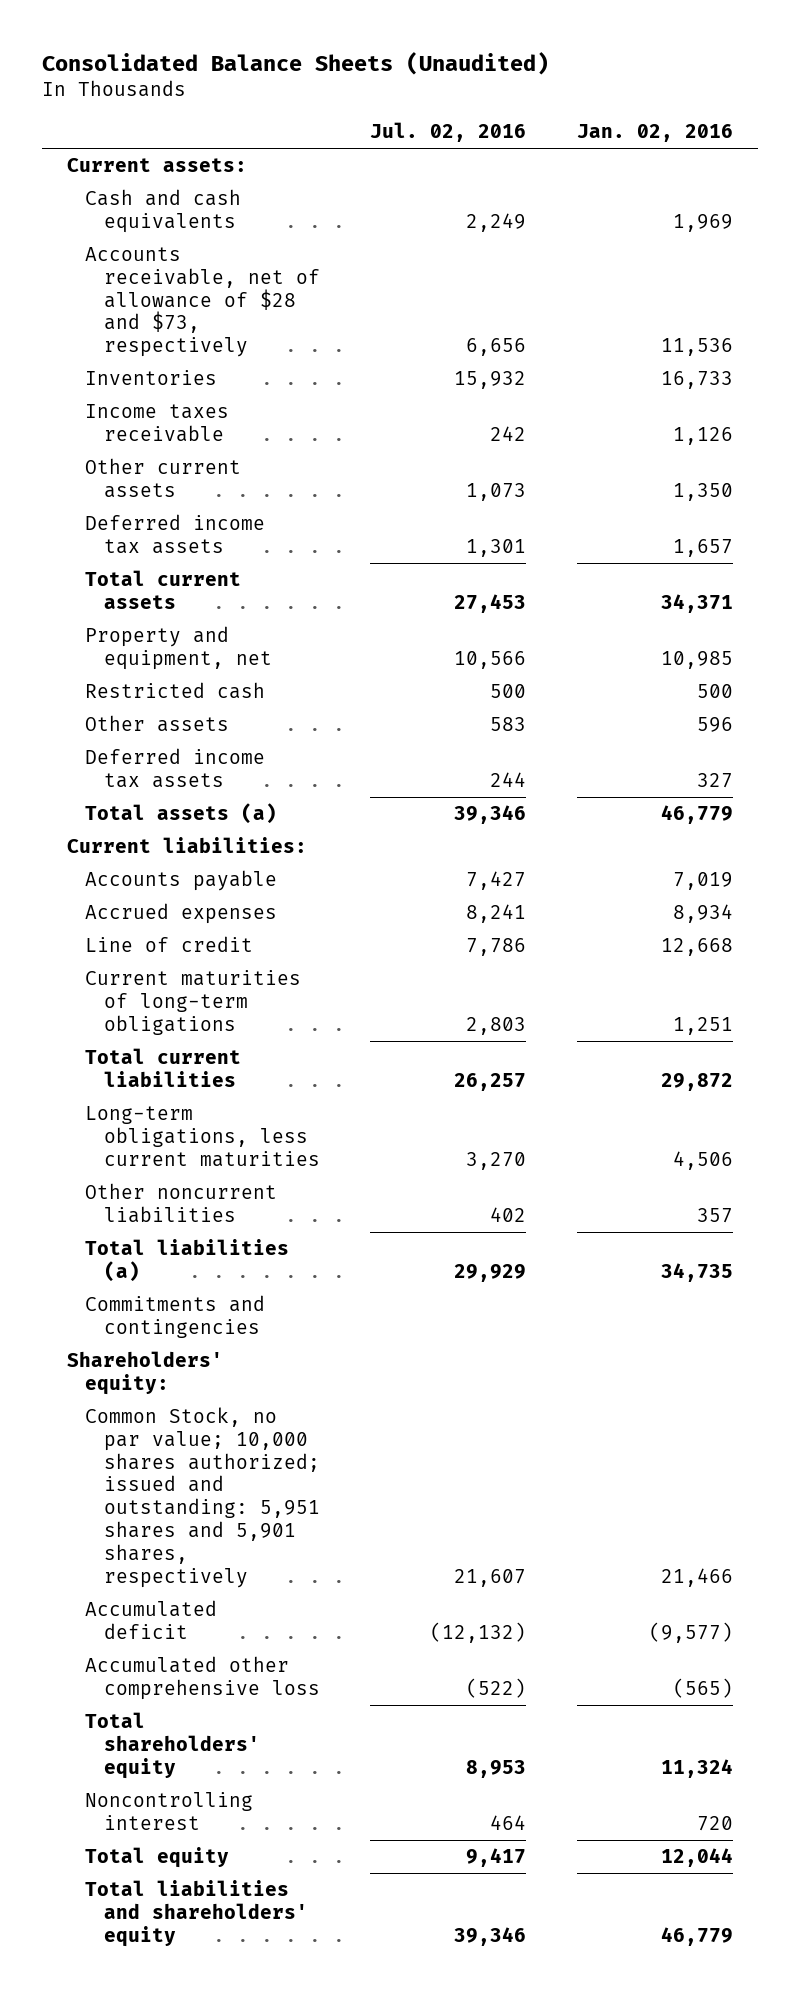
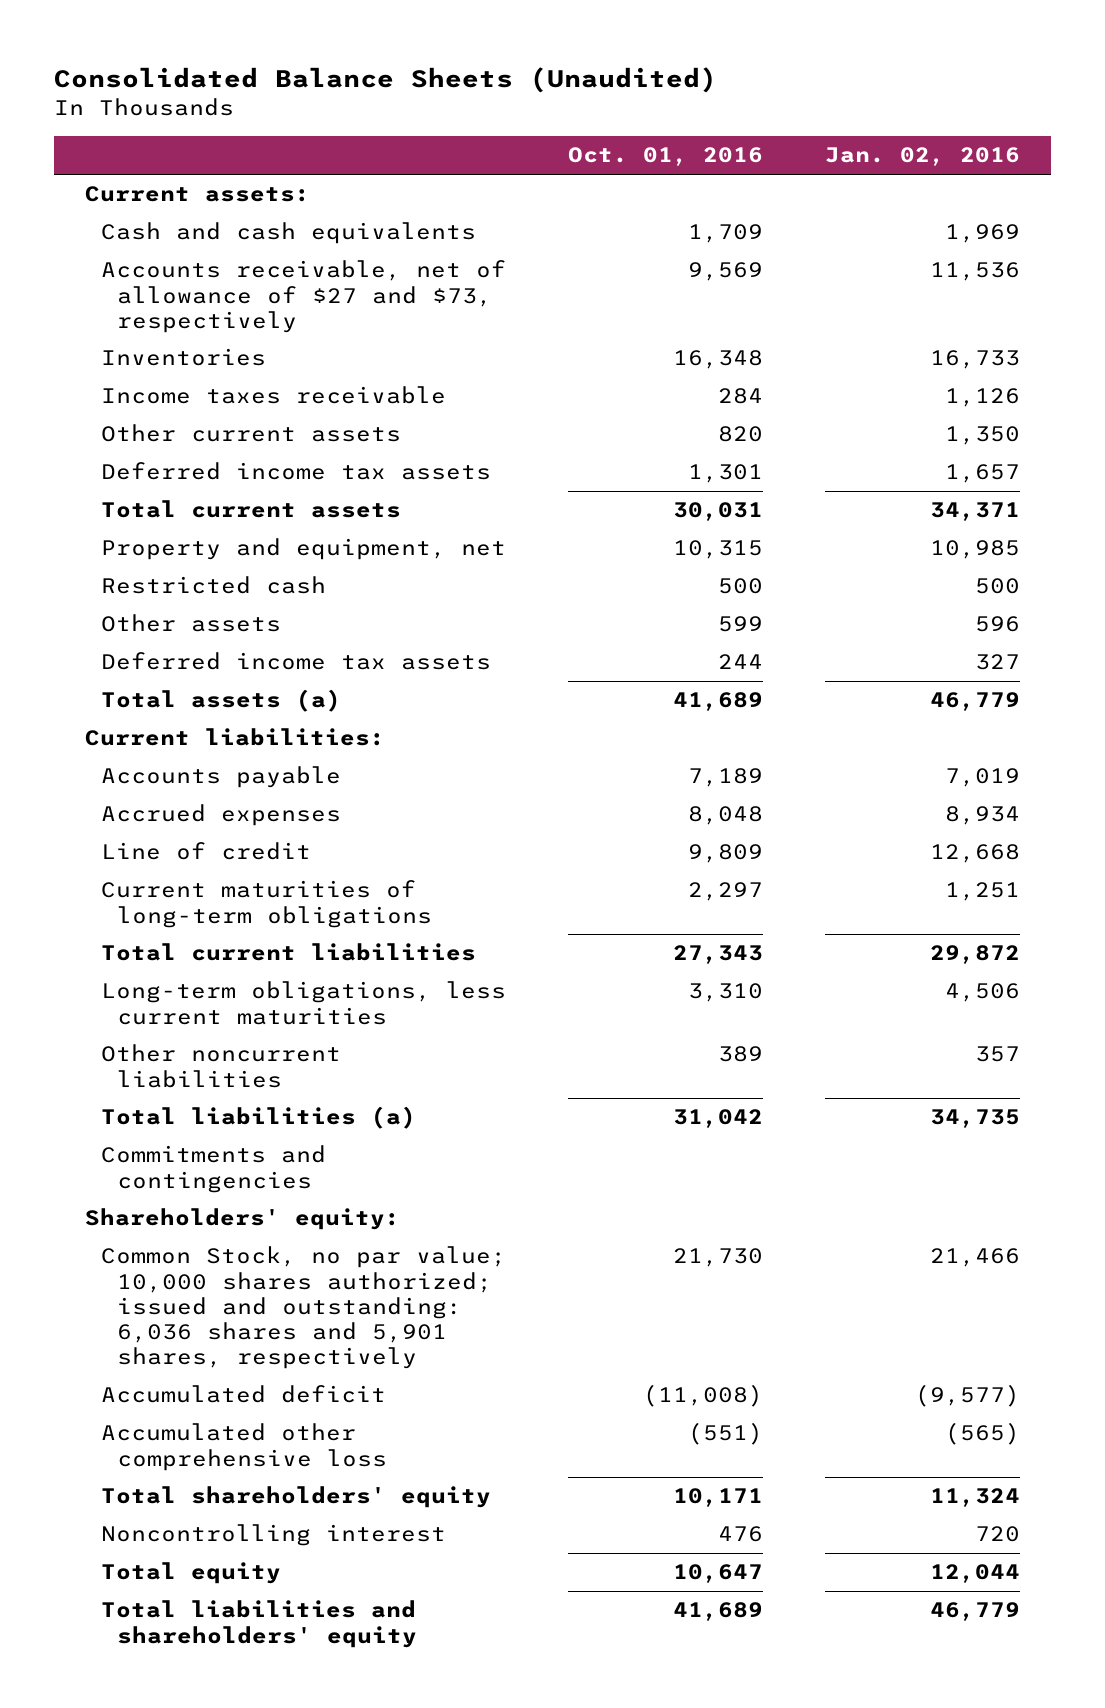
[370,122,527,143] Jul. 02, 2016 -> none
none -> [567,147,763,167] Oct. 01, 2016
[85,247,321,358] Accounts receivable, net of allowance of $28 and $73, respectively -> [100,260,506,333] Accounts receivable, net of allowance of $27 and $73, respectively
[85,1407,321,1588] Common Stock, no par value; 10,000 shares authorized; issued and outstanding: 5,951 shares and 5,901 shares, respectively -> [100,1246,506,1370] Common Stock, no par value; 10,000 shares authorized; issued and outstanding: 6,036 shares and 5,901 shares, respectively

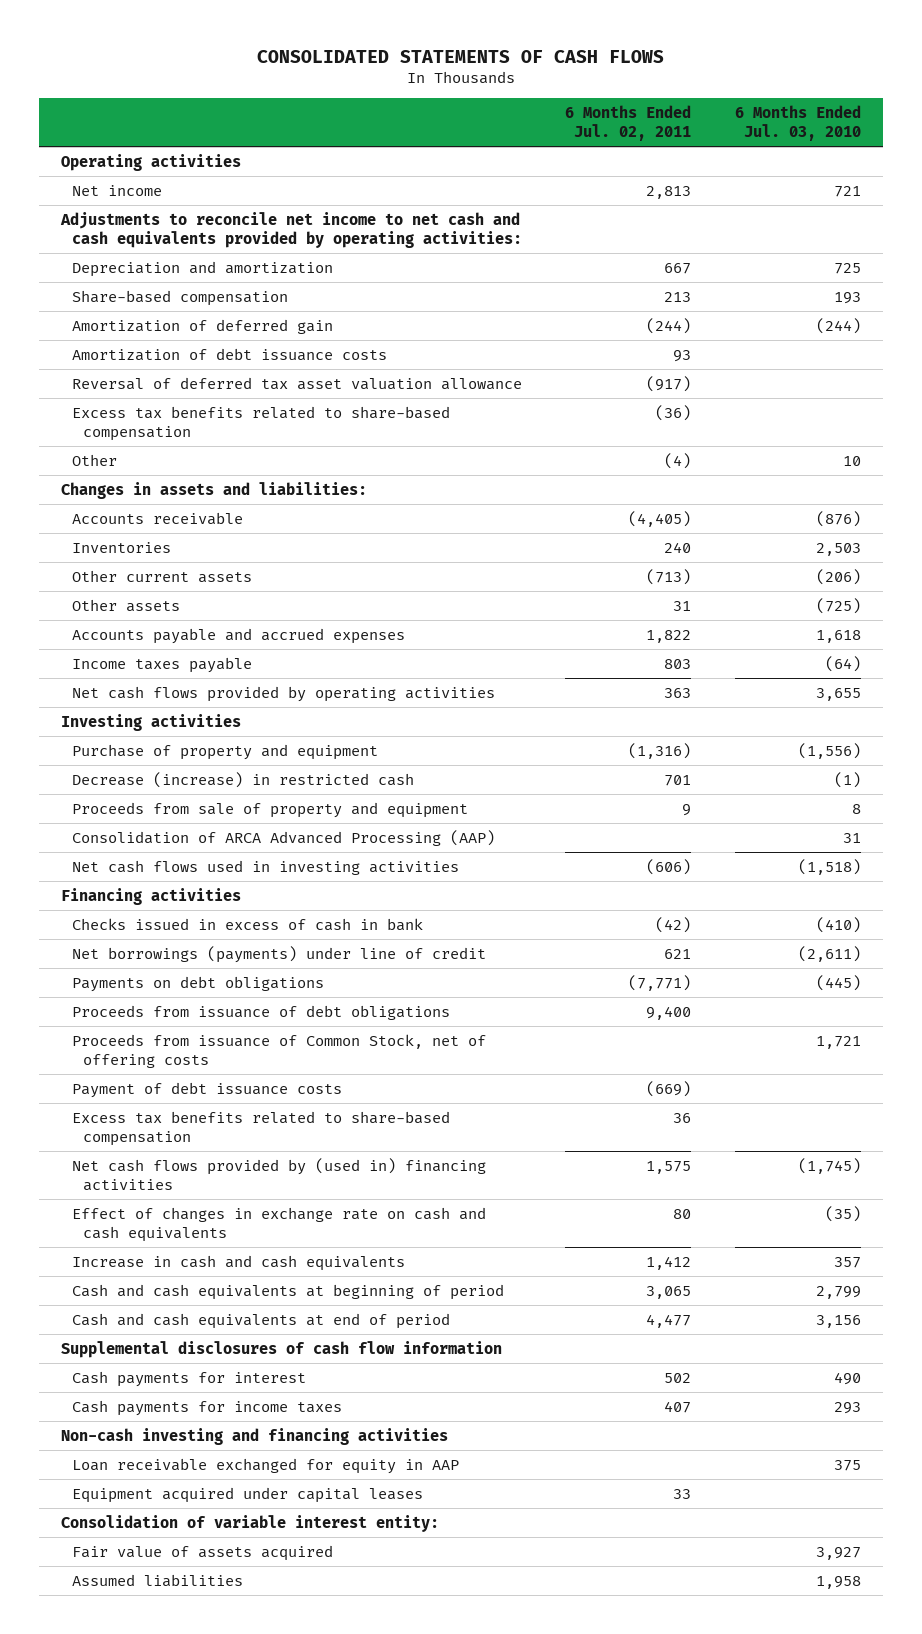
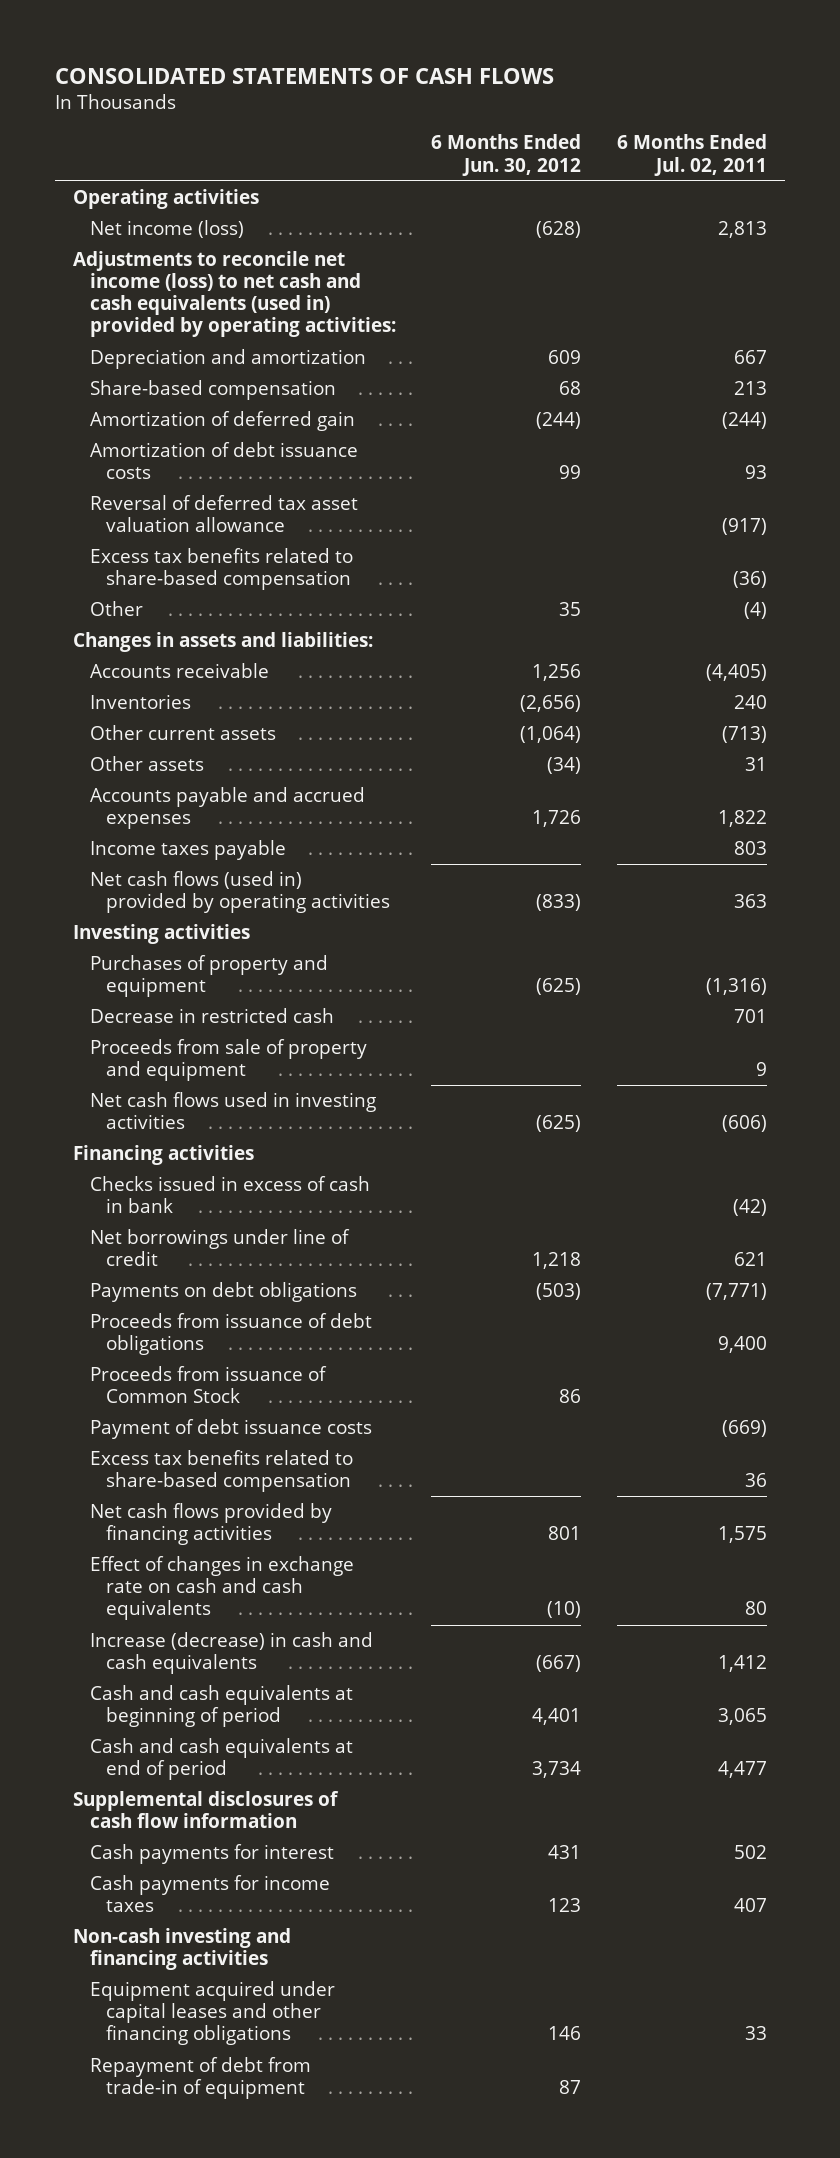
[734,105,861,142] 6 Months Ended Jul. 03, 2010 -> none
none -> [431,134,582,176] 6 Months Ended Jun. 30, 2012
[71,184,162,196] Net income -> [89,220,244,239] Net income (loss)
[60,211,522,248] Adjustments to reconcile net income to net cash and cash equivalents provided by operating activities: -> [72,251,396,338] Adjustments to reconcile net income (loss) to net cash and cash equivalents (used in) provided by operating activities:
[71,685,495,702] Net cash flows provided by operating activities -> [89,871,391,914] Net cash flows (used in) provided by operating activities
[71,743,378,760] Purchase of property and equipment -> [89,955,328,998] Purchases of property and equipment
[71,771,414,788] Decrease (increase) in restricted cash -> [89,1008,334,1024] Decrease in restricted cash
[71,829,495,846] Consolidation of ARCA Advanced Processing (AAP) -> none
[71,945,486,963] Net borrowings (payments) under line of credit -> [89,1229,350,1267] Net borrowings under line of credit
[71,1033,486,1068] Proceeds from issuance of Common Stock, net of offering costs -> [89,1366,327,1404] Proceeds from issuance of Common Stock
[71,1157,486,1191] Net cash flows provided by (used in) financing activities -> [89,1503,332,1546] Net cash flows provided by financing activities
[71,1254,405,1271] Increase in cash and cash equivalents -> [89,1632,373,1675] Increase (decrease) in cash and cash equivalents
[71,1457,459,1474] Loan receivable exchanged for equity in AAP -> none
[61,1514,440,1532] Consolidation of variable interest entity: -> none
[71,1544,333,1561] Fair value of assets acquired -> none
[71,1573,243,1587] Assumed liabilities -> none
[71,1486,423,1503] Equipment acquired under capital leases -> [89,1981,335,2046] Equipment acquired under capital leases and other financing obligations
none -> [89,2057,311,2100] Repayment of debt from trade-in of equipment

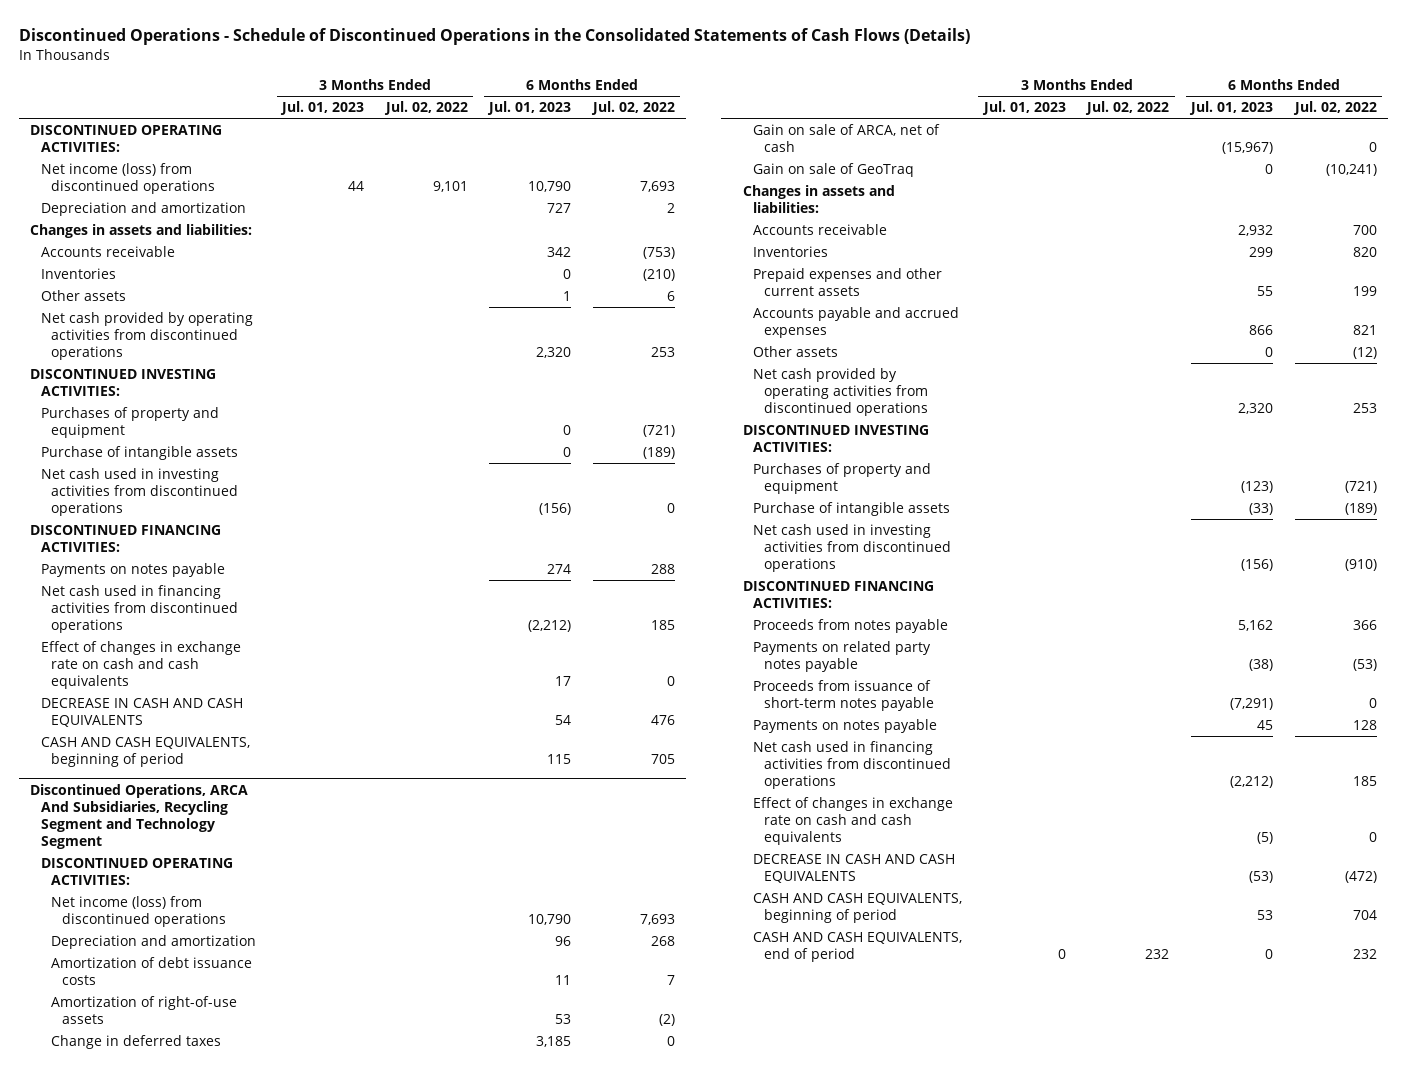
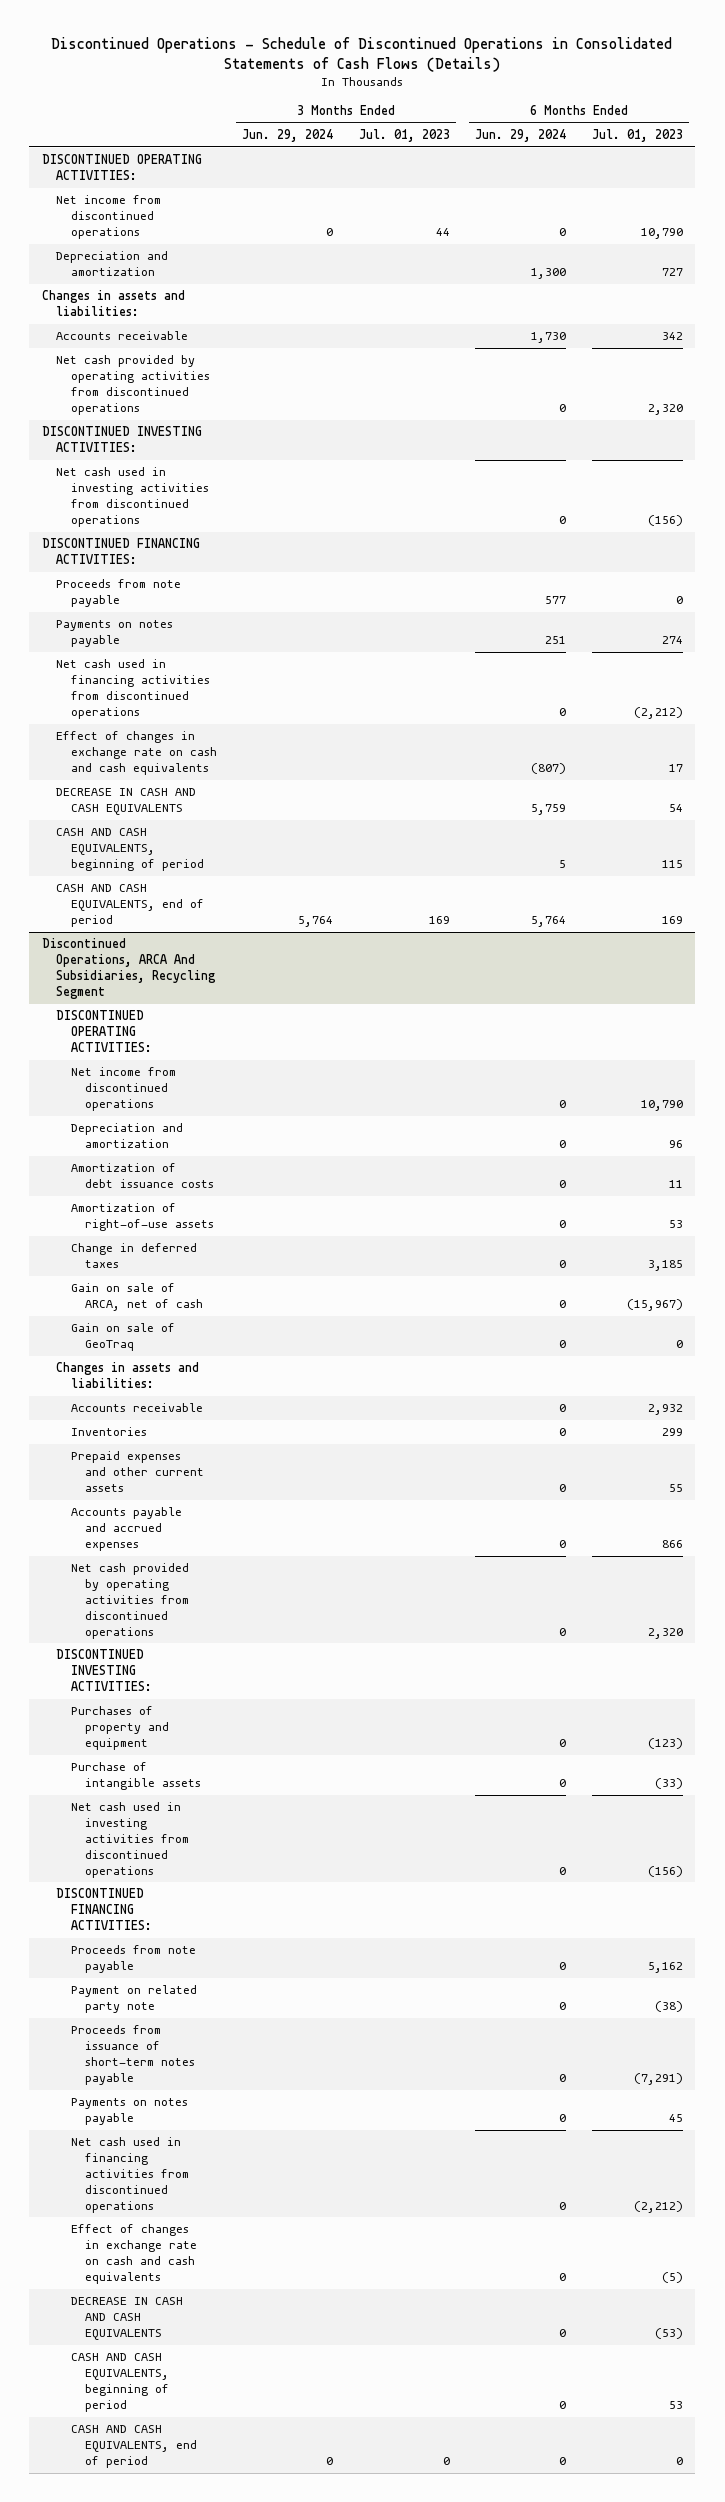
[19,28,971,46] Discontinued Operations - Schedule of Discontinued Operations in the Consolidated Statements of Cash Flows (Details) -> [51,36,673,72] Discontinued Operations - Schedule of Discontinued Operations in Consolidated Statements of Cash Flows (Details)
[383,101,468,116] Jul. 02, 2022 -> none
[590,101,675,116] Jul. 02, 2022 -> none
none -> [242,128,334,142] Jun. 29, 2024
none -> [475,128,567,142] Jun. 29, 2024
[40,163,216,195] Net income (loss) from discontinued operations -> [56,195,162,239] Net income from discontinued operations
[40,268,116,280] Inventories -> none
[40,290,126,302] Other assets -> none
[40,407,219,439] Purchases of property and equipment -> none
[40,446,238,461] Purchase of intangible assets -> none
none -> [56,579,182,608] Proceeds from note payable
none -> [56,884,204,927] CASH AND CASH EQUIVALENTS, end of period
[30,783,249,850] Discontinued Operations, ARCA And Subsidiaries, Recycling Segment and Technology Segment -> [42,938,217,999] Discontinued Operations, ARCA And Subsidiaries, Recycling Segment
[51,896,227,928] Net income (loss) from discontinued operations -> [70,1067,176,1111] Net income from discontinued operations
[753,346,839,358] Other assets -> none
[753,619,949,634] Proceeds from notes payable -> [70,1945,196,1974] Proceeds from note payable
[753,641,932,673] Payments on related party notes payable -> [70,1985,197,2014] Payment on related party note

